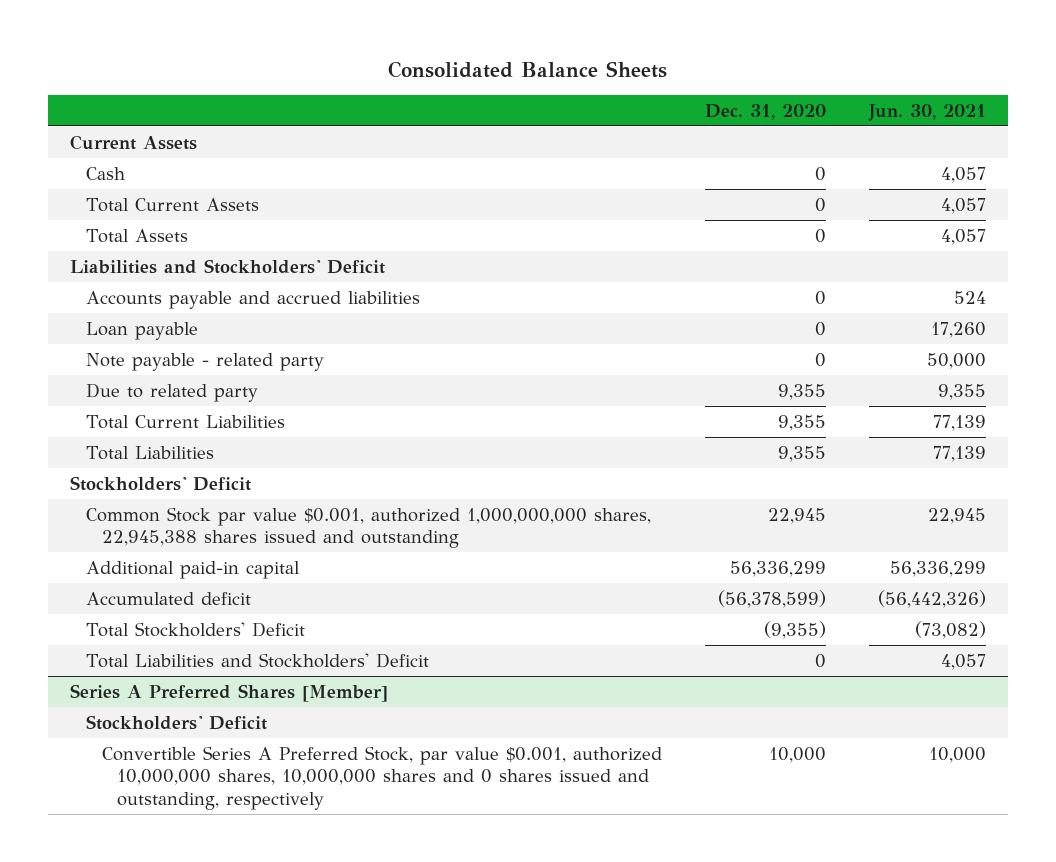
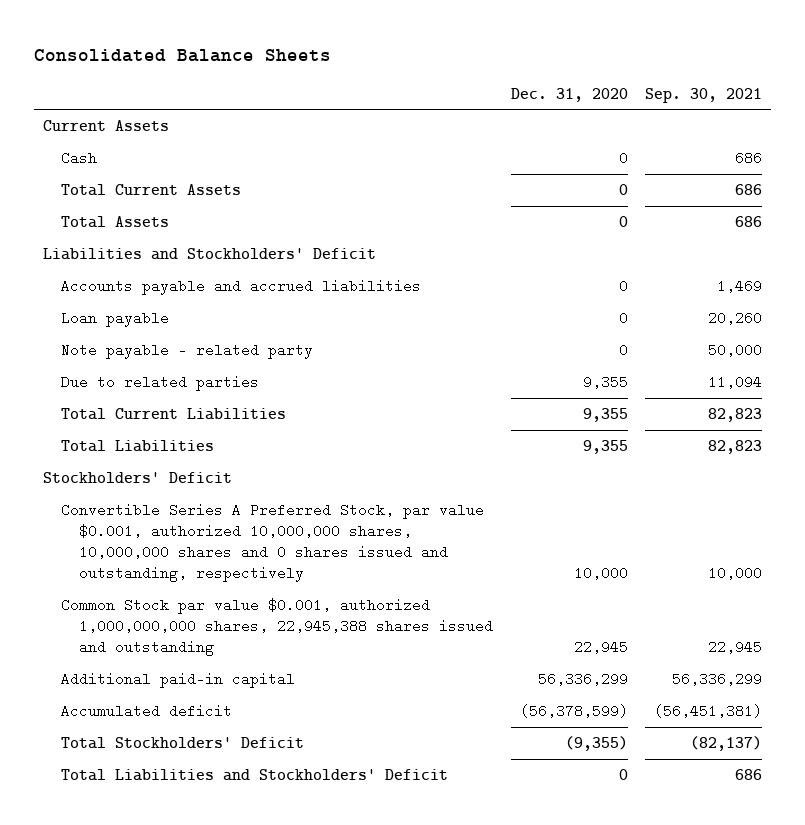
[868,103,987,121] Jun. 30, 2021 -> none
none -> [645,87,763,103] Sep. 30, 2021
[85,382,258,402] Due to related party -> [61,375,260,392] Due to related parties
none -> [61,503,485,583] Convertible Series A Preferred Stock, par value $0.001, authorized 10,000,000 shares, 10,000,000 shares and 0 shares issued and outstanding, respectively
[69,683,388,702] Series A Preferred Shares [Member] -> none
[85,714,267,730] Stockholders' Deficit -> none
[101,745,662,810] Convertible Series A Preferred Stock, par value $0.001, authorized 10,000,000 shares, 10,000,000 shares and 0 shares issued and outstanding, respectively -> none

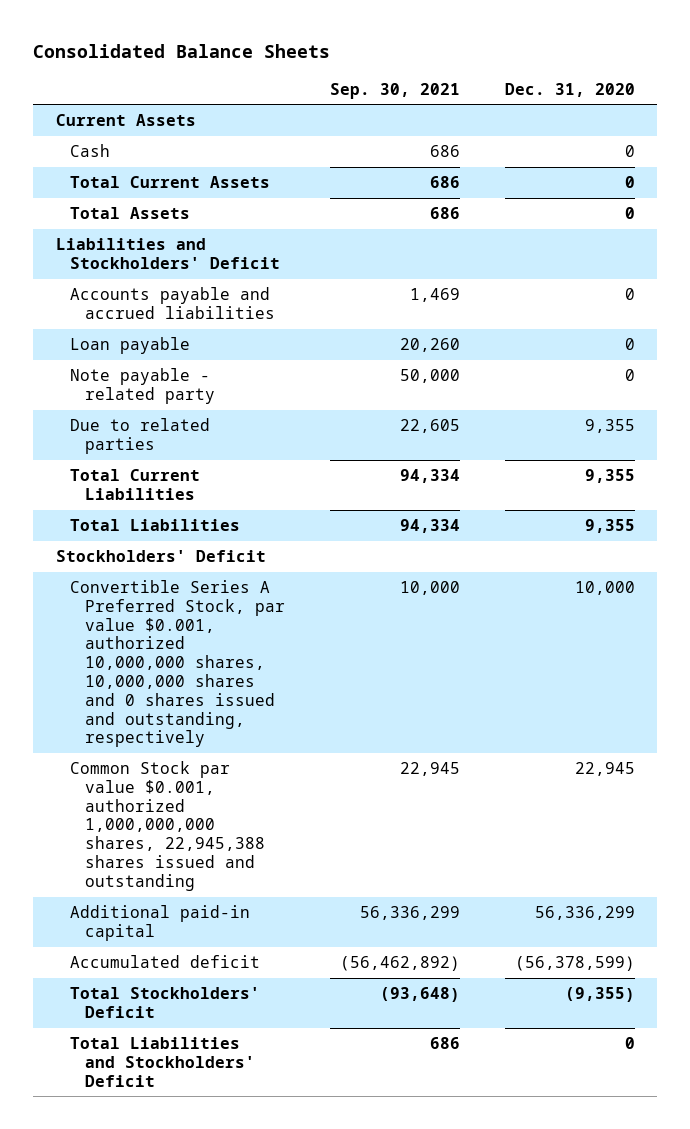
[708,375,763,390] 11,094 -> [399,419,460,434] 22,605
[708,408,763,423] 82,823 -> [399,469,460,484] 94,334
[708,440,763,455] 82,823 -> [399,519,460,534] 94,334
[654,704,763,719] (56,451,381) -> [339,956,460,972] (56,462,892)
[690,736,763,752] (82,137) -> [379,987,460,1003] (93,648)

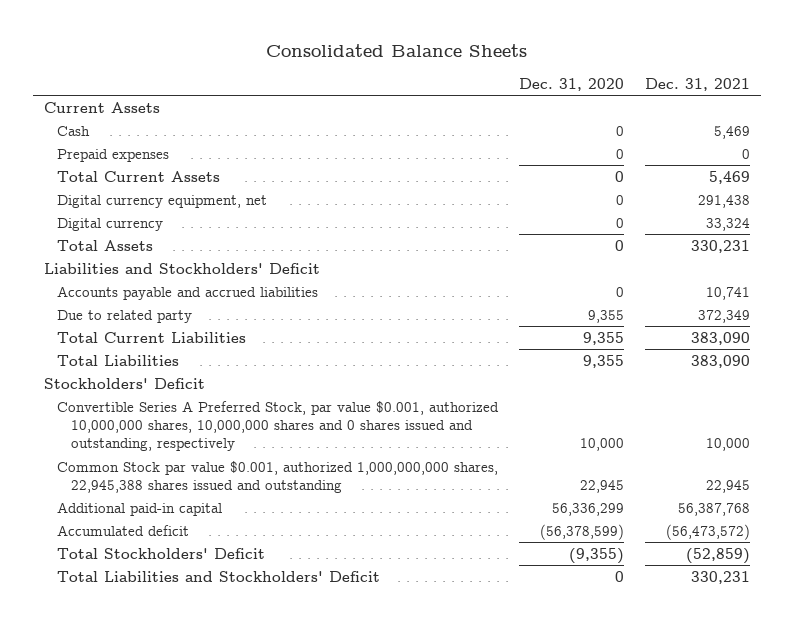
[329,82,460,99] Sep. 30, 2021 -> none
none -> [645,77,751,91] Dec. 31, 2021
none -> [57,148,170,162] Prepaid expenses
none -> [57,194,268,208] Digital currency equipment, net
none -> [57,217,164,231] Digital currency
[70,337,191,355] Loan payable -> none
[70,368,215,404] Note payable - related party -> none
[70,418,211,454] Due to related parties -> [57,309,193,323] Due to related party

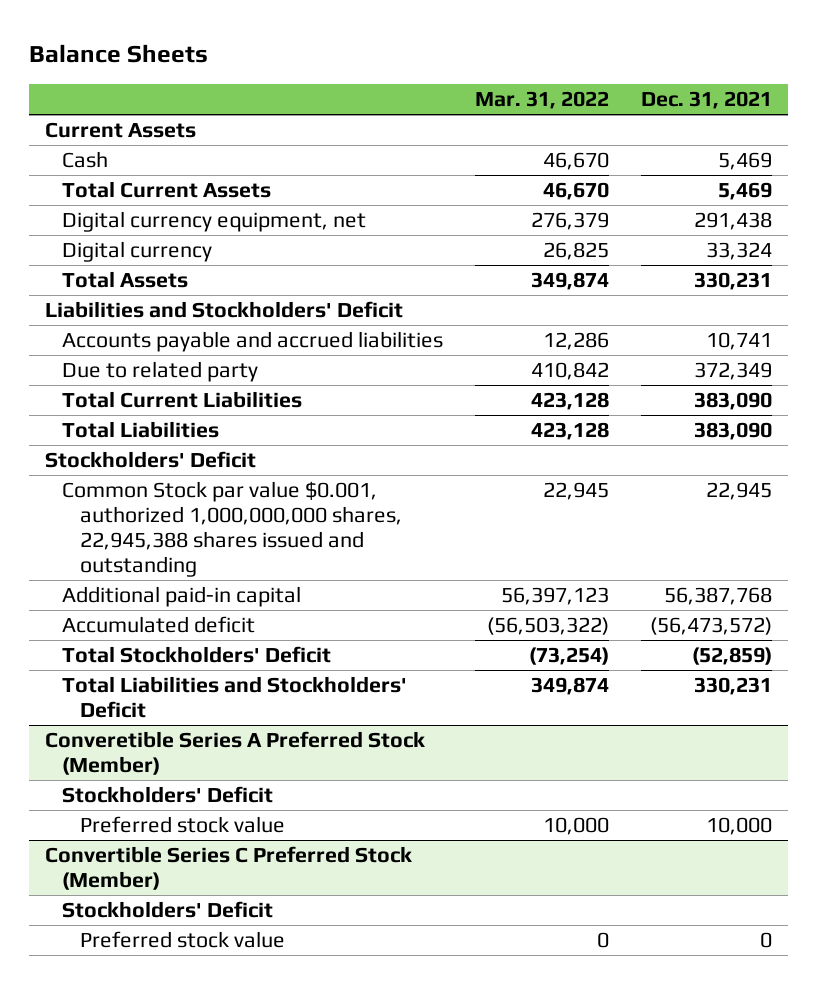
[265,43,527,57] Consolidated Balance Sheets -> [28,44,208,64] Balance Sheets
[519,77,625,91] Dec. 31, 2020 -> none
none -> [475,90,610,109] Mar. 31, 2022
[57,148,170,162] Prepaid expenses -> none
[57,400,500,452] Convertible Series A Preferred Stock, par value $0.001, authorized 10,000,000 shares, 10,000,000 shares and 0 shares issued and outstanding, respectively -> none
none -> [44,731,425,776] Converetible Series A Preferred Stock (Member)
none -> [62,786,274,804] Stockholders' Deficit
none -> [80,816,286,834] Preferred stock value
none -> [44,846,412,891] Convertible Series C Preferred Stock (Member)
none -> [62,901,274,919] Stockholders' Deficit
none -> [80,931,286,949] Preferred stock value

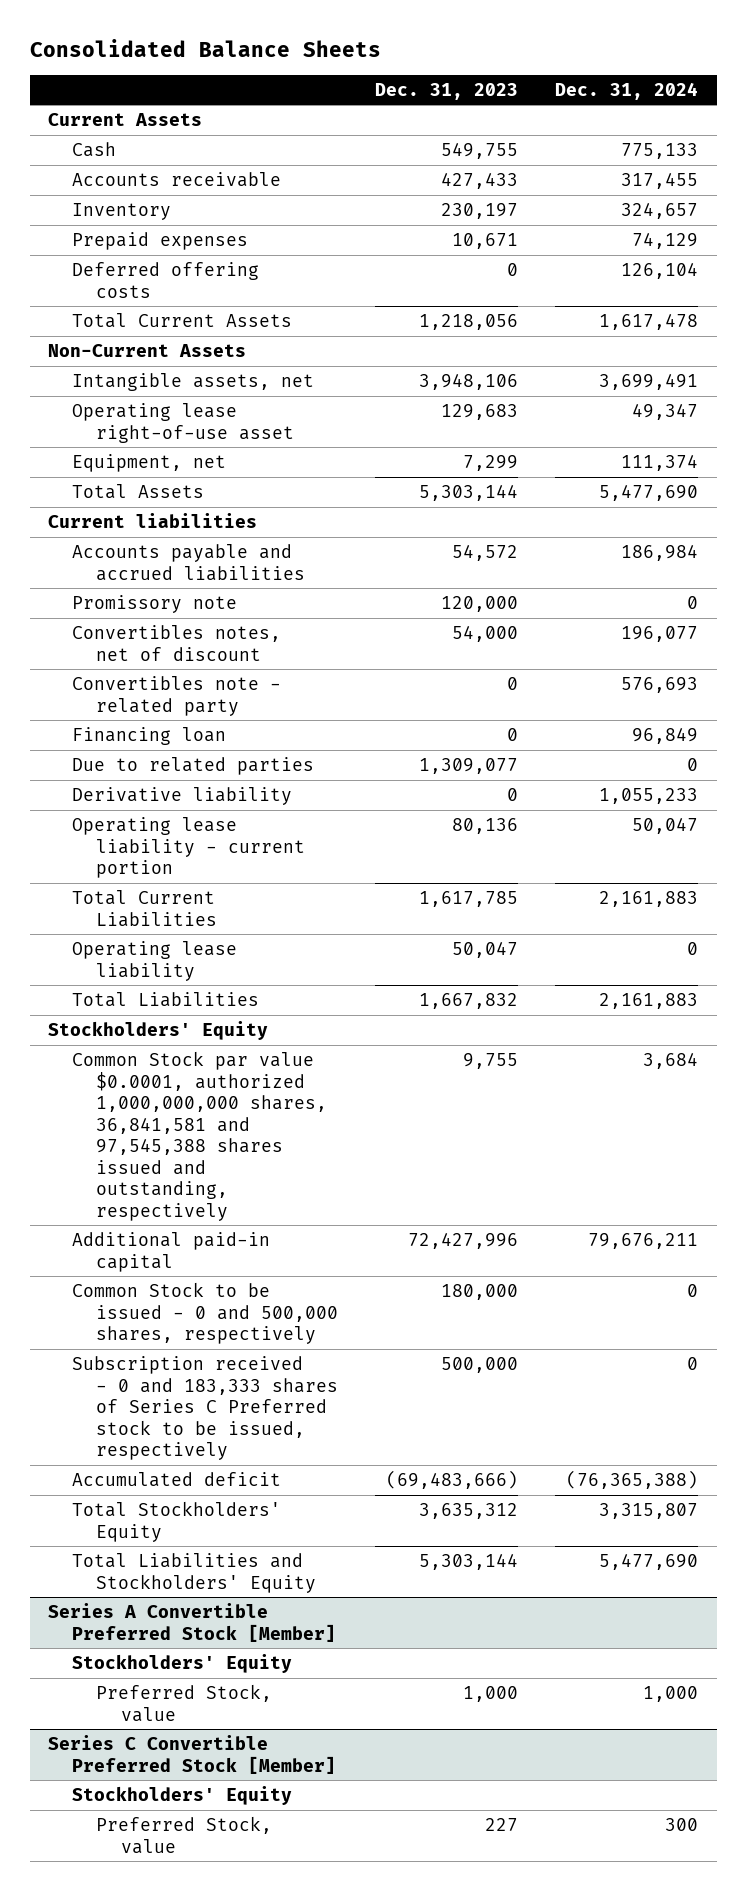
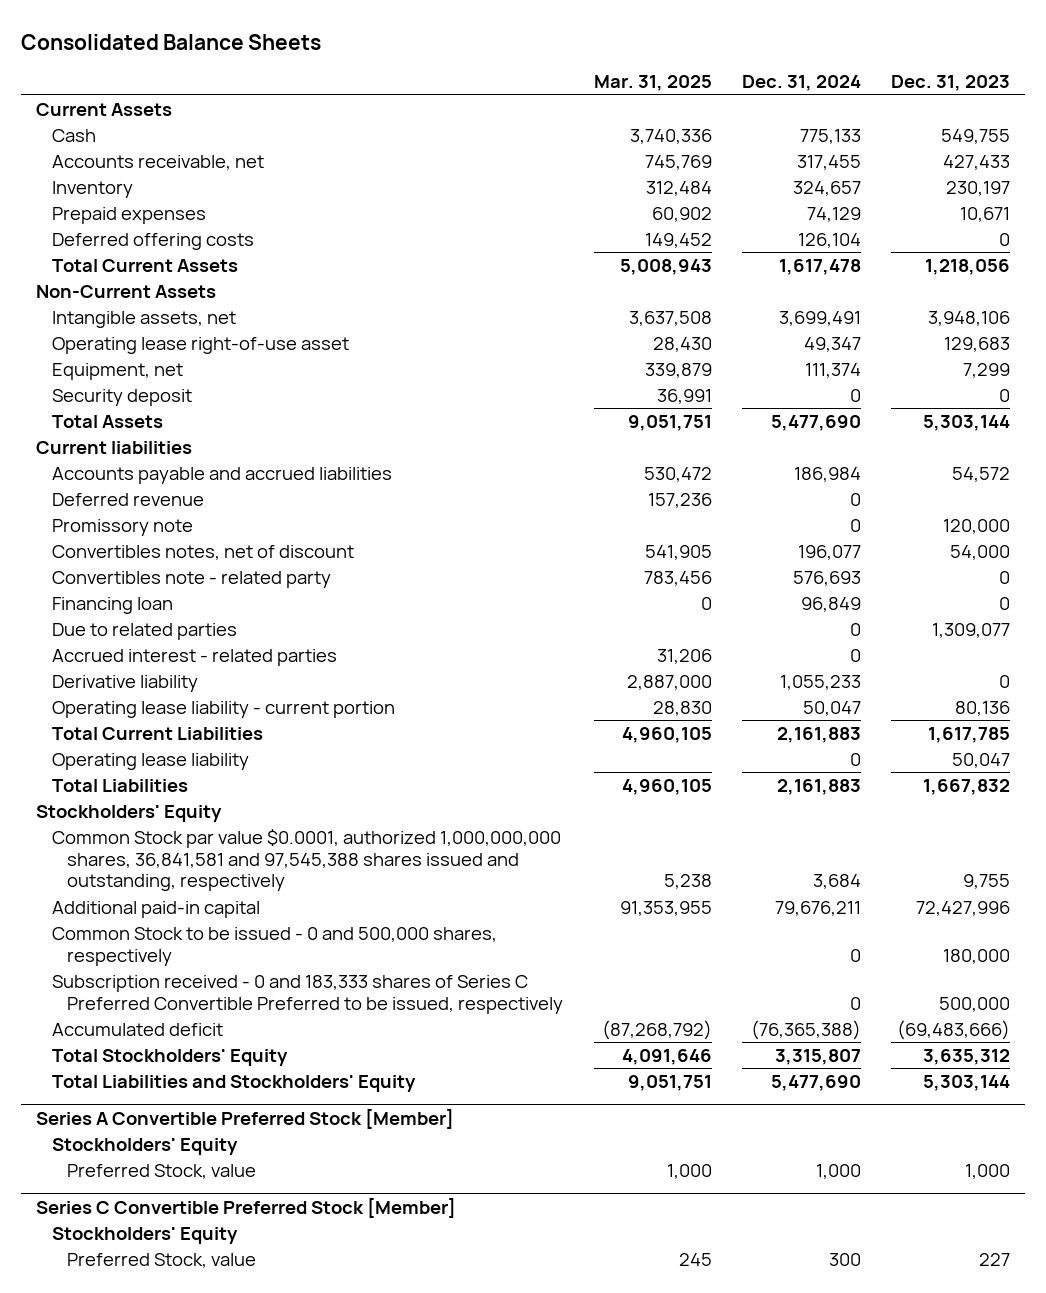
none -> [593,74,712,91] Mar. 31, 2025
[72,172,282,188] Accounts receivable -> [51,154,264,170] Accounts receivable, net
none -> [51,388,192,406] Security deposit
none -> [51,492,204,506] Deferred revenue
none -> [51,648,337,666] Accrued interest - related parties
[72,1356,339,1461] Subscription received - 0 and 183,333 shares of Series C Preferred stock to be issued, respectively -> [51,974,564,1014] Subscription received - 0 and 183,333 shares of Series C Preferred Convertible Preferred to be issued, respectively

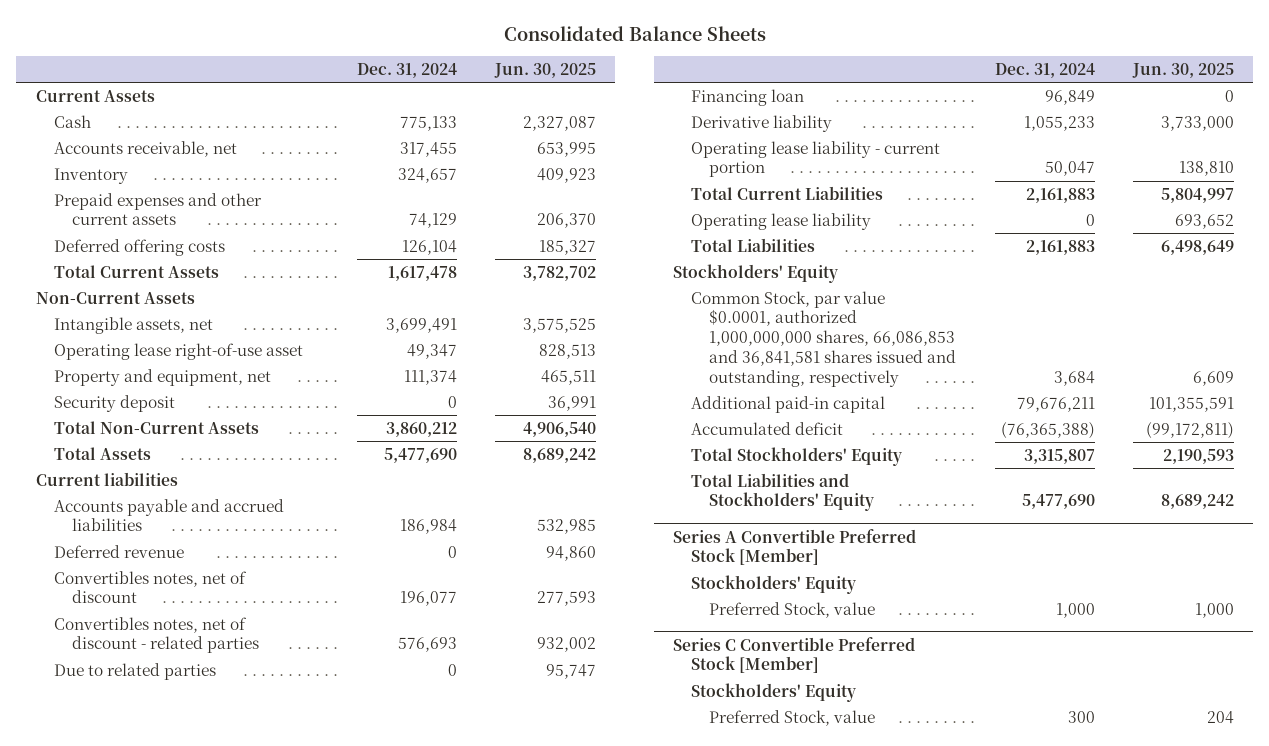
[593,74,712,91] Mar. 31, 2025 -> none
[890,74,1010,91] Dec. 31, 2023 -> none
none -> [494,63,597,79] Jun. 30, 2025
[51,206,206,224] Prepaid expenses -> [53,192,262,226] Prepaid expenses and other current assets
[51,362,183,380] Equipment, net -> [53,368,271,386] Property and equipment, net
none -> [53,420,259,434] Total Non-Current Assets
[51,518,193,536] Promissory note -> none
[51,570,331,588] Convertibles note - related party -> [53,616,259,654] Convertibles notes, net of discount - related parties
[51,648,337,666] Accrued interest - related parties -> none
[51,596,173,614] Financing loan -> [691,88,805,106] Financing loan
[51,828,561,892] Common Stock par value $0.0001, authorized 1,000,000,000 shares, 36,841,581 and 97,545,388 shares issued and outstanding, respectively -> [691,290,957,387] Common Stock, par value $0.0001, authorized 1,000,000,000 shares, 66,086,853 and 36,841,581 shares issued and outstanding, respectively
[51,926,497,966] Common Stock to be issued - 0 and 500,000 shares, respectively -> none
[51,974,564,1014] Subscription received - 0 and 183,333 shares of Series C Preferred Convertible Preferred to be issued, respectively -> none

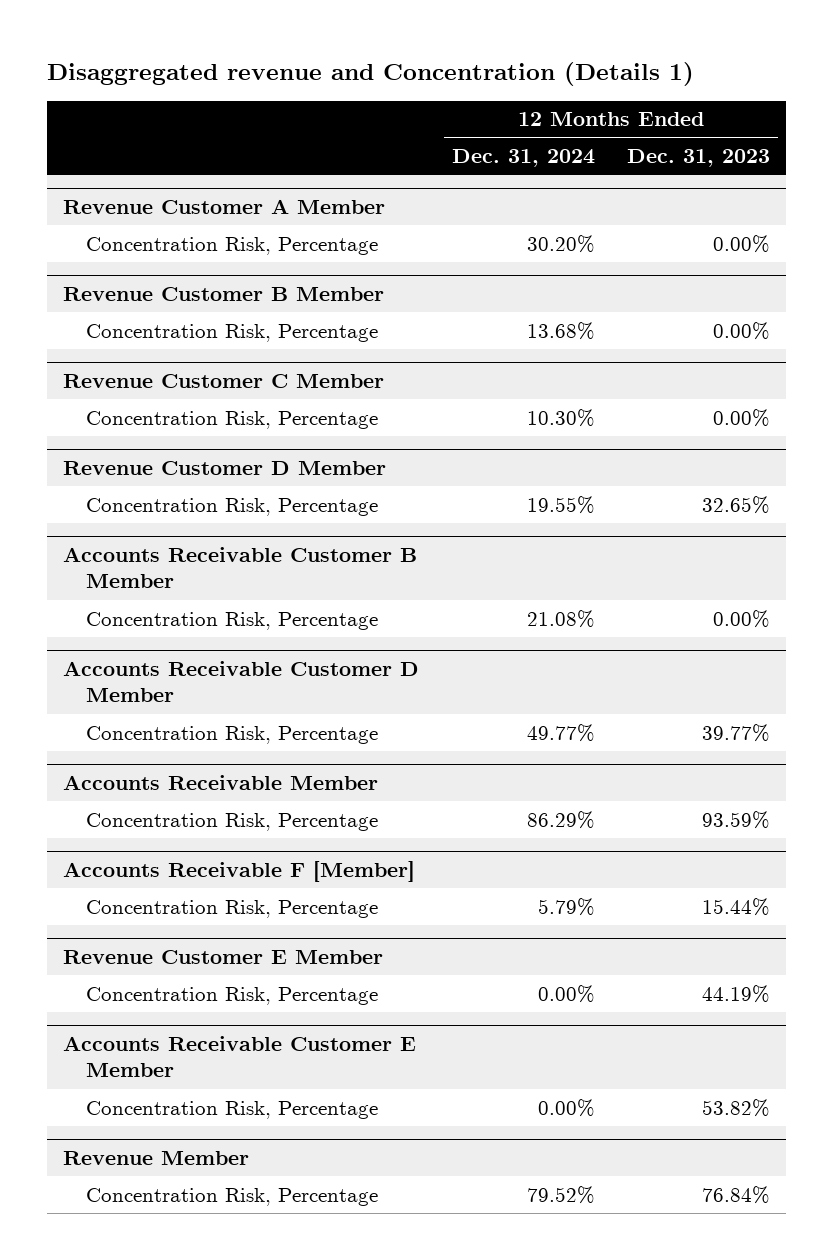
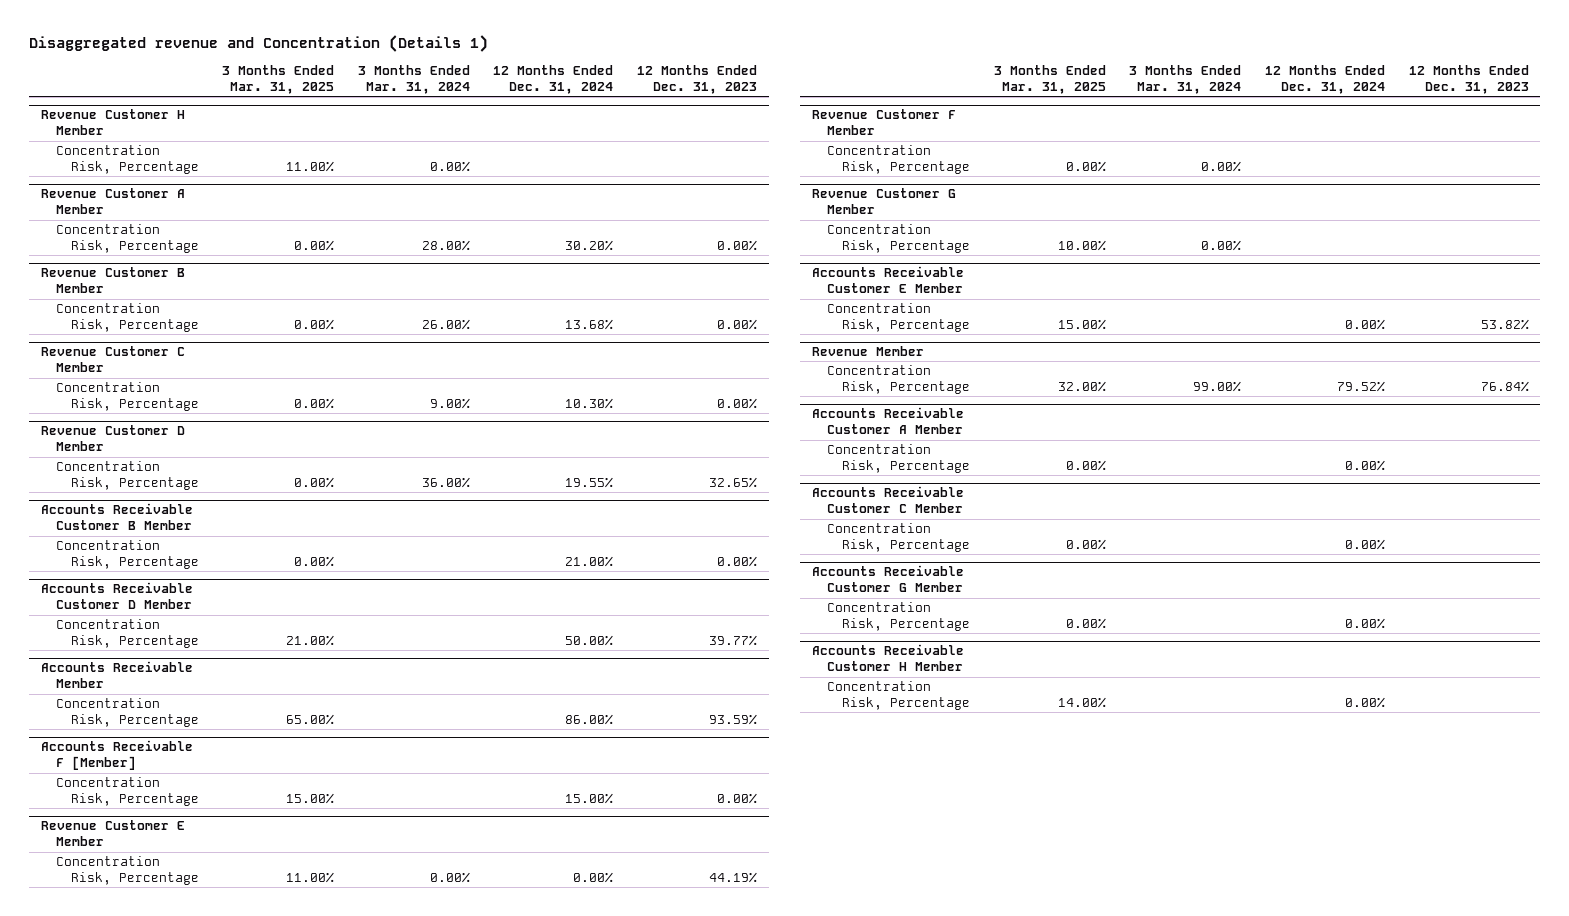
none -> [222,64,335,95] 3 Months Ended Mar. 31, 2025
none -> [357,64,470,95] 3 Months Ended Mar. 31, 2024
none -> [40,109,185,136] Revenue Customer H Member
none -> [55,145,199,175] Concentration Risk, Percentage
[526,609,595,628] 21.08% -> [565,556,614,568] 21.00%
[526,723,595,742] 49.77% -> [565,635,614,647] 50.00%
[526,810,595,829] 86.29% -> [565,714,614,726] 86.00%
[537,897,595,916] 5.79% -> [565,793,614,805] 15.00%
[702,897,771,916] 15.44% -> [717,793,758,805] 0.00%
none -> [812,109,957,136] Revenue Customer F Member
none -> [827,145,971,175] Concentration Risk, Percentage
none -> [812,188,957,215] Revenue Customer G Member
none -> [827,224,971,254] Concentration Risk, Percentage
none -> [812,407,965,435] Accounts Receivable Customer A Member
none -> [827,444,971,474] Concentration Risk, Percentage
none -> [812,486,965,514] Accounts Receivable Customer C Member
none -> [827,523,971,553] Concentration Risk, Percentage
none -> [812,565,965,593] Accounts Receivable Customer G Member
none -> [827,602,971,632] Concentration Risk, Percentage
none -> [812,644,965,672] Accounts Receivable Customer H Member
none -> [827,681,971,711] Concentration Risk, Percentage

